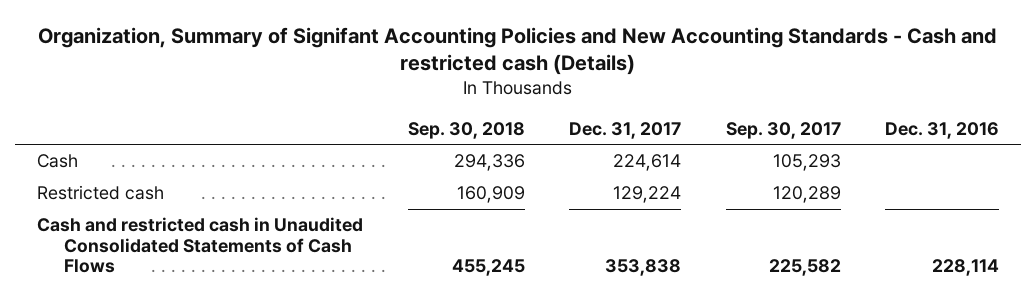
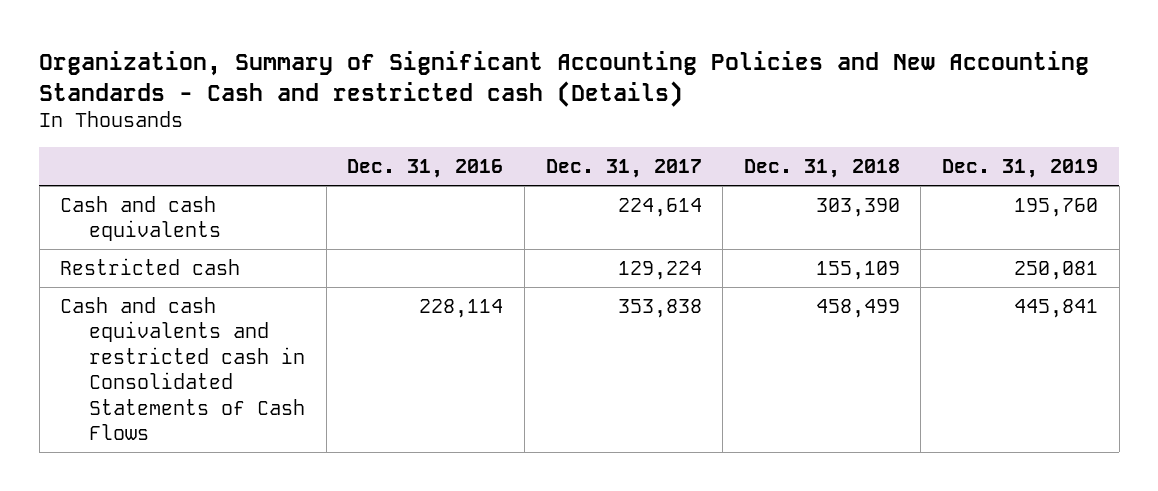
[38,26,998,76] Organization, Summary of Signifant Accounting Policies and New Accounting Standards - Cash and restricted cash (Details) -> [39,50,1090,107] Organization, Summary of Significant Accounting Policies and New Accounting Standards - Cash and restricted cash (Details)
[407,121,525,139] Sep. 30, 2018 -> none
[725,121,841,139] Sep. 30, 2017 -> none
none -> [743,159,900,179] Dec. 31, 2018
none -> [942,159,1099,179] Dec. 31, 2019
[37,154,79,169] Cash -> [60,195,222,242] Cash and cash equivalents
[37,217,364,274] Cash and restricted cash in Unaudited Consolidated Statements of Cash Flows -> [60,296,306,441] Cash and cash equivalents and restricted cash in Consolidated Statements of Cash Flows

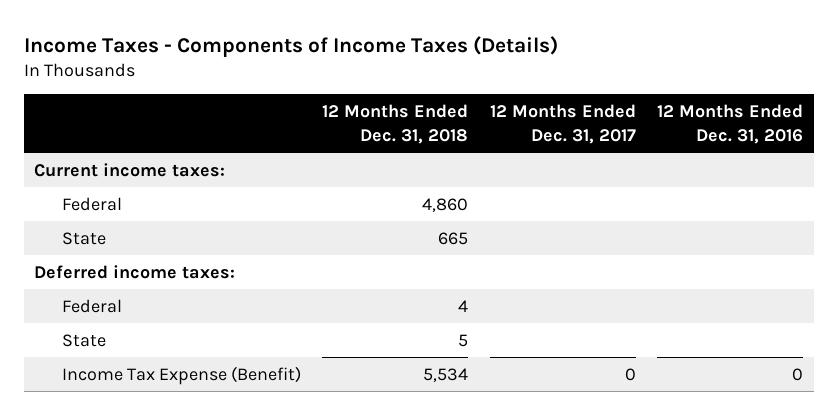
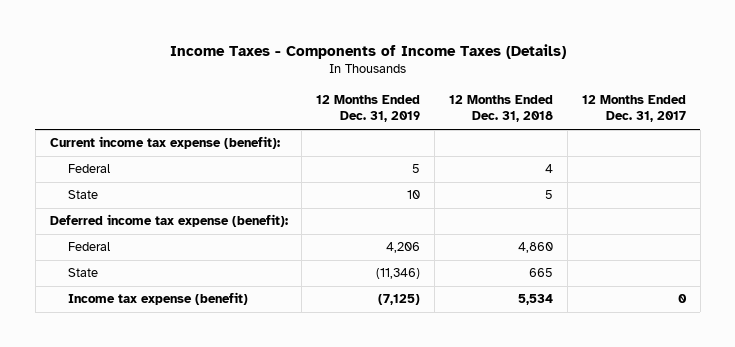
[657,104,804,144] 12 Months Ended Dec. 31, 2016 -> none
none -> [316,94,421,123] 12 Months Ended Dec. 31, 2019
[34,264,236,279] Deferred income taxes: -> none
[34,162,226,177] Current income taxes: -> [49,136,280,150] Current income tax expense (benefit):
none -> [49,214,288,228] Deferred income tax expense (benefit):
[61,196,122,211] Federal -> [67,242,110,252] Federal
[61,231,106,245] State -> [67,268,98,278] State
[61,365,301,385] Income Tax Expense (Benefit) -> [67,292,248,306] Income tax expense (benefit)

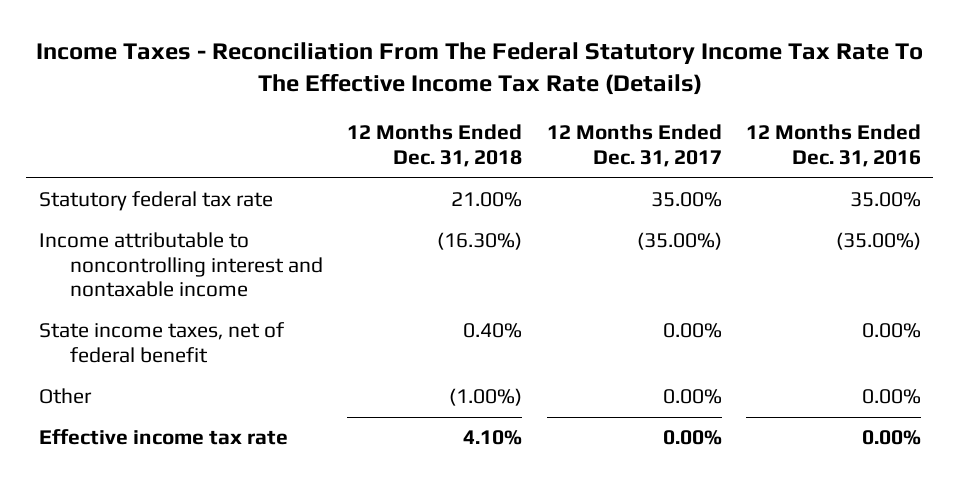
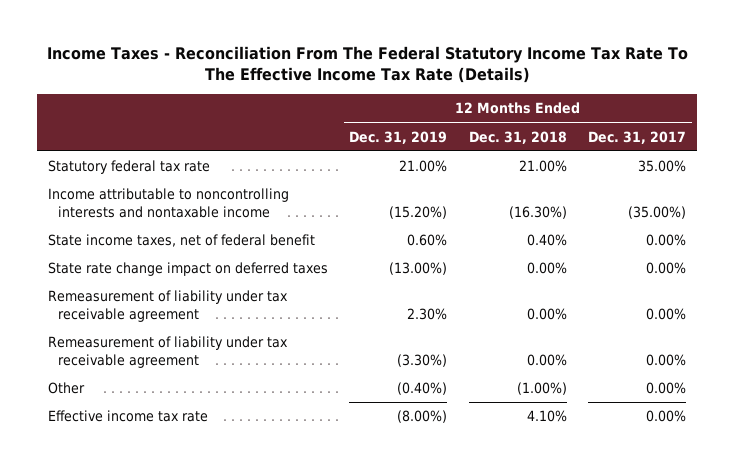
[746,124,922,167] 12 Months Ended Dec. 31, 2016 -> none
none -> [349,130,448,144] Dec. 31, 2019
[38,232,324,298] Income attributable to noncontrolling interest and nontaxable income -> [47,188,289,219] Income attributable to noncontrolling interests and nontaxable income
none -> [47,262,328,277] State rate change impact on deferred taxes
none -> [47,290,288,323] Remeasurement of liability under tax receivable agreement
none -> [47,336,288,369] Remeasurement of liability under tax receivable agreement

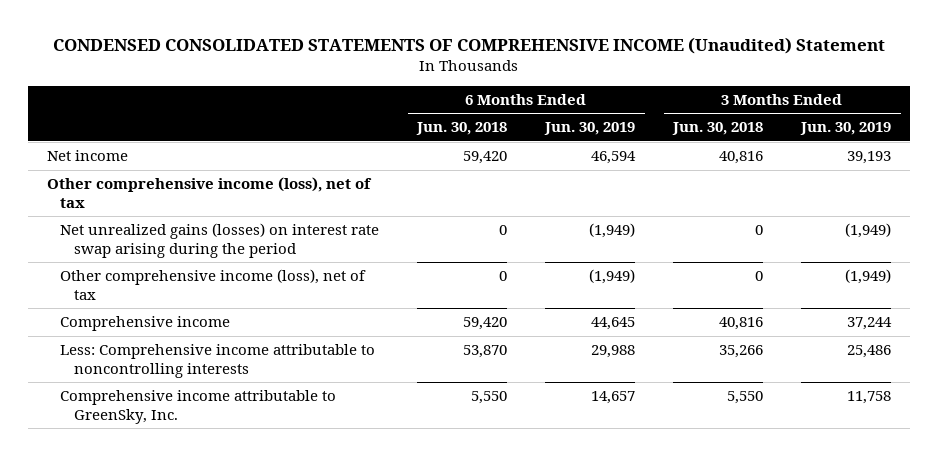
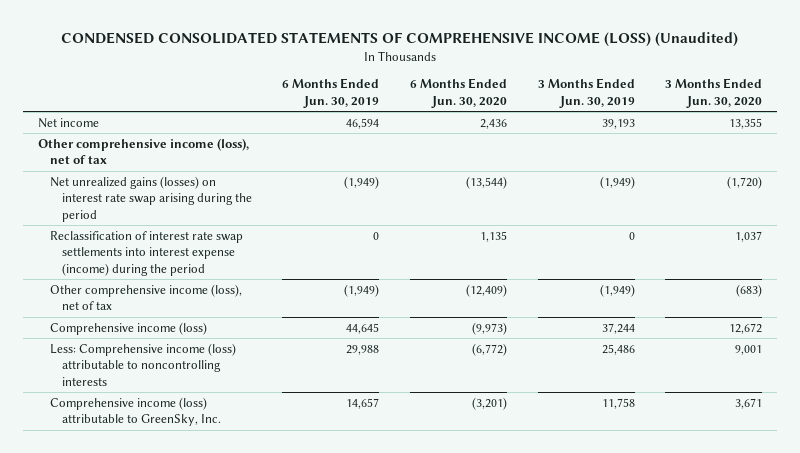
[53,36,886,54] CONDENSED CONSOLIDATED STATEMENTS OF COMPREHENSIVE INCOME (Unaudited) Statement -> [61,32,739,48] CONDENSED CONSOLIDATED STATEMENTS OF COMPREHENSIVE INCOME (LOSS) (Unaudited)
[416,122,508,136] Jun. 30, 2018 -> none
[672,122,764,136] Jun. 30, 2018 -> none
none -> [410,78,508,109] 6 Months Ended Jun. 30, 2020
none -> [665,78,763,109] 3 Months Ended Jun. 30, 2020
none -> [50,230,244,277] Reclassification of interest rate swap settlements into interest expense (income) during the period
[60,316,231,332] Comprehensive income -> [50,321,208,335] Comprehensive income (loss)
[60,344,376,379] Less: Comprehensive income attributable to noncontrolling interests -> [50,342,237,387] Less: Comprehensive income (loss) attributable to noncontrolling interests
[60,390,337,425] Comprehensive income attributable to GreenSky, Inc. -> [50,396,221,427] Comprehensive income (loss) attributable to GreenSky, Inc.

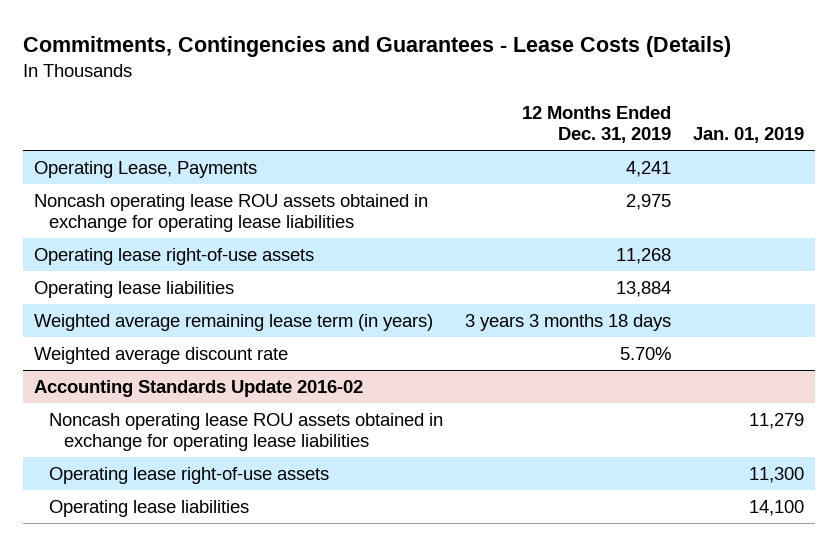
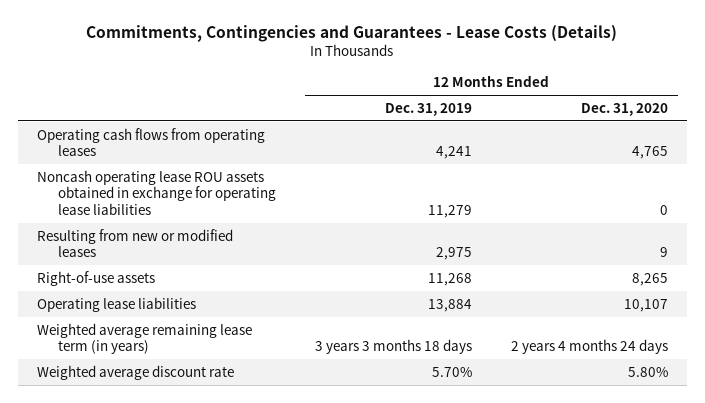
[693,127,805,144] Jan. 01, 2019 -> none
none -> [580,102,668,116] Dec. 31, 2020
[34,160,258,178] Operating Lease, Payments -> [37,127,266,157] Operating cash flows from operating leases
[626,193,672,210] 2,975 -> [427,204,472,218] 11,279
none -> [37,228,234,258] Resulting from new or modified leases
[34,247,315,265] Operating lease right-of-use assets -> [37,270,156,286] Right-of-use assets
[34,379,364,397] Accounting Standards Update 2016-02 -> none
[49,412,444,452] Noncash operating lease ROU assets obtained in exchange for operating lease liabilities -> none
[49,466,330,484] Operating lease right-of-use assets -> none
[49,499,250,517] Operating lease liabilities -> none

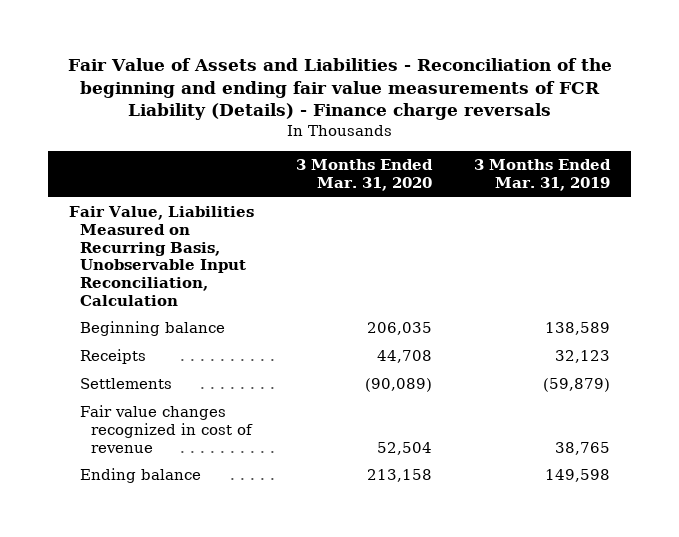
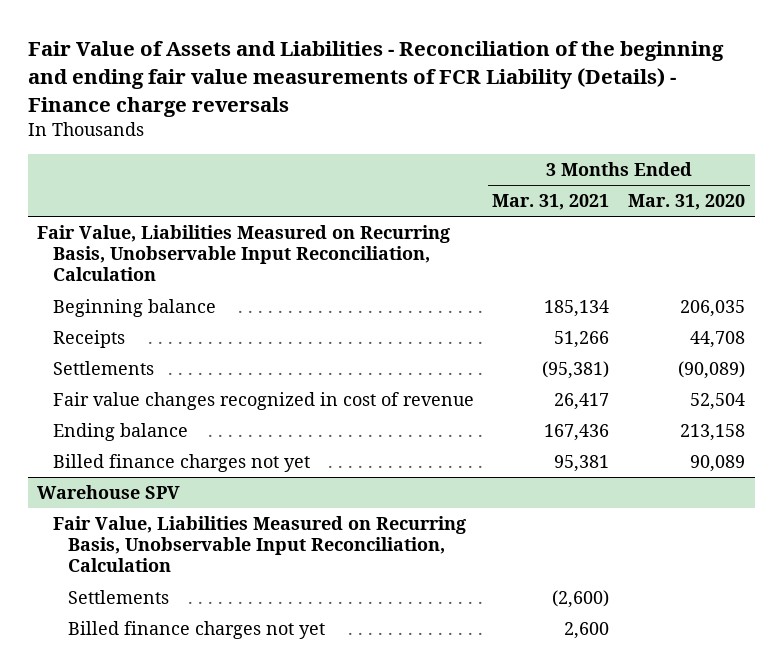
[474,159,612,192] 3 Months Ended Mar. 31, 2019 -> none
none -> [492,194,610,211] Mar. 31, 2021
none -> [52,454,310,473] Billed finance charges not yet
none -> [37,485,181,500] Warehouse SPV
none -> [52,516,466,573] Fair Value, Liabilities Measured on Recurring Basis, Unobservable Input Reconciliation, Calculation
none -> [68,590,170,605] Settlements
none -> [68,621,326,640] Billed finance charges not yet

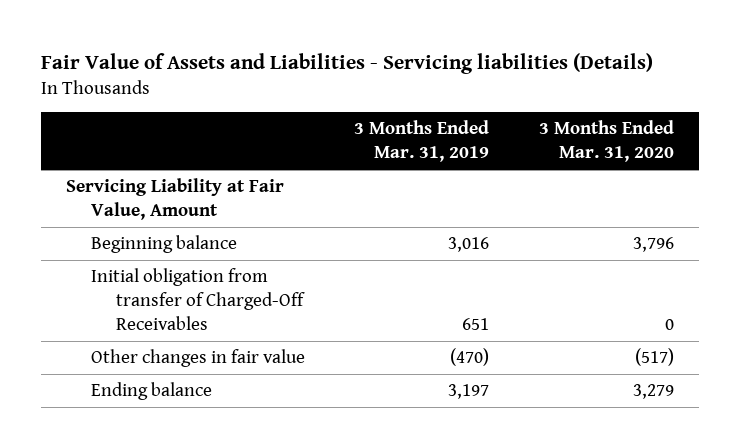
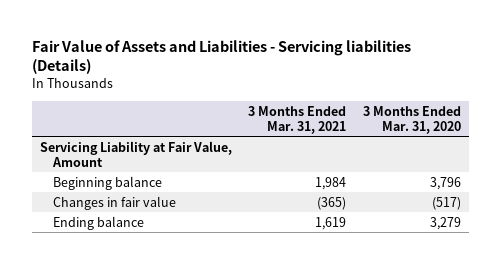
[354,120,490,162] 3 Months Ended Mar. 31, 2019 -> none
none -> [248,105,347,134] 3 Months Ended Mar. 31, 2021
[90,268,306,330] Initial obligation from transfer of Charged-Off Receivables -> none
[90,349,305,368] Other changes in fair value -> [52,195,176,210] Changes in fair value

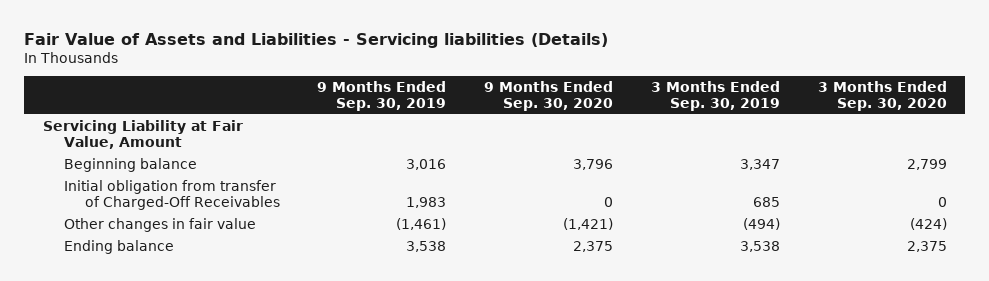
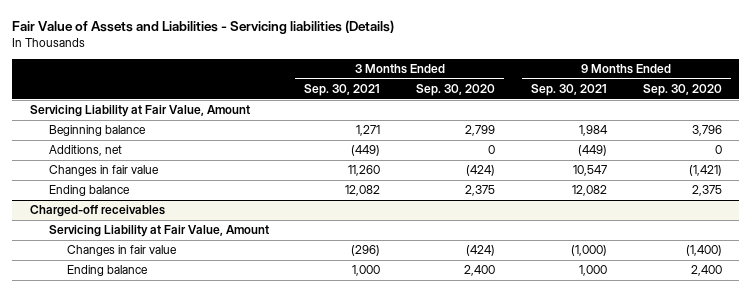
[317,81,447,111] 9 Months Ended Sep. 30, 2019 -> none
[650,81,780,111] 3 Months Ended Sep. 30, 2019 -> none
none -> [304,84,381,97] Sep. 30, 2021
none -> [530,84,607,97] Sep. 30, 2021
[63,180,280,210] Initial obligation from transfer of Charged-Off Receivables -> [48,145,122,157] Additions, net
[63,218,256,233] Other changes in fair value -> [48,165,159,177] Changes in fair value
none -> [30,205,166,218] Charged-off receivables
none -> [48,225,269,238] Servicing Liability at Fair Value, Amount
none -> [66,245,177,257] Changes in fair value
none -> [66,265,148,277] Ending balance

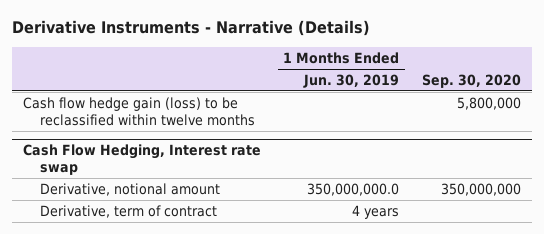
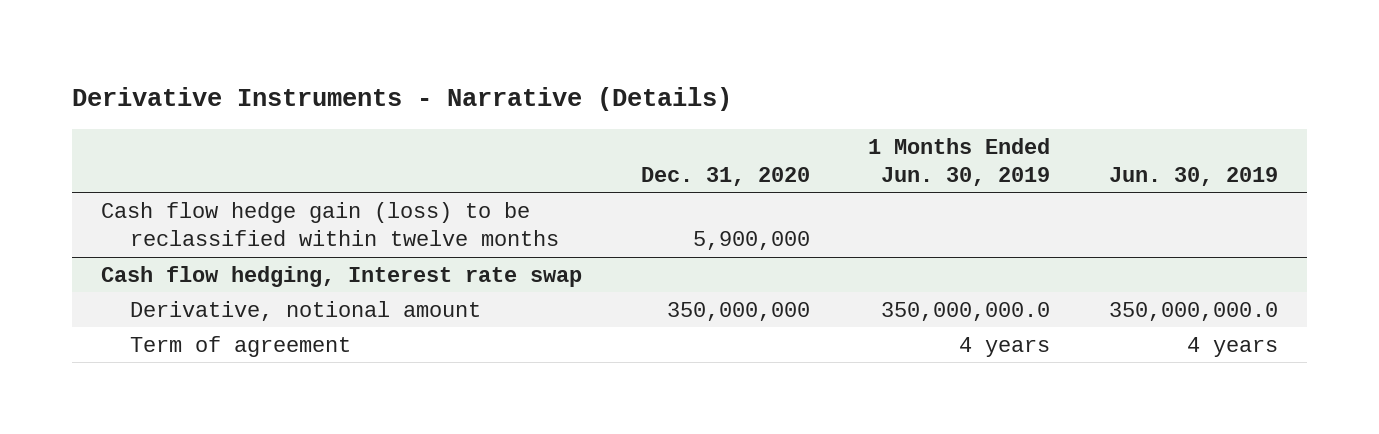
[421,73,521,88] Sep. 30, 2020 -> none
none -> [640,166,810,186] Dec. 31, 2020
none -> [1108,166,1278,186] Jun. 30, 2019
[22,144,261,176] Cash Flow Hedging, Interest rate swap -> [101,265,583,287] Cash flow hedging, Interest rate swap
[39,204,217,218] Derivative, term of contract -> [130,335,352,357] Term of agreement

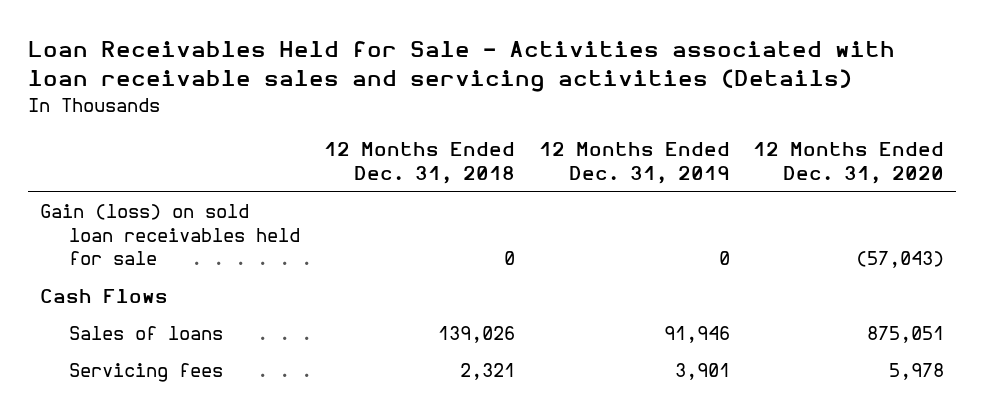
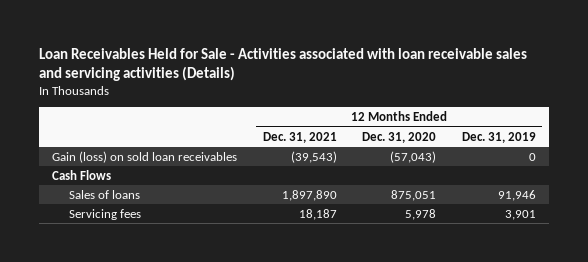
[323,141,515,184] 12 Months Ended Dec. 31, 2018 -> none
none -> [262,131,337,143] Dec. 31, 2021
[40,203,301,266] Gain (loss) on sold loan receivables held for sale -> [52,150,238,163] Gain (loss) on sold loan receivables

